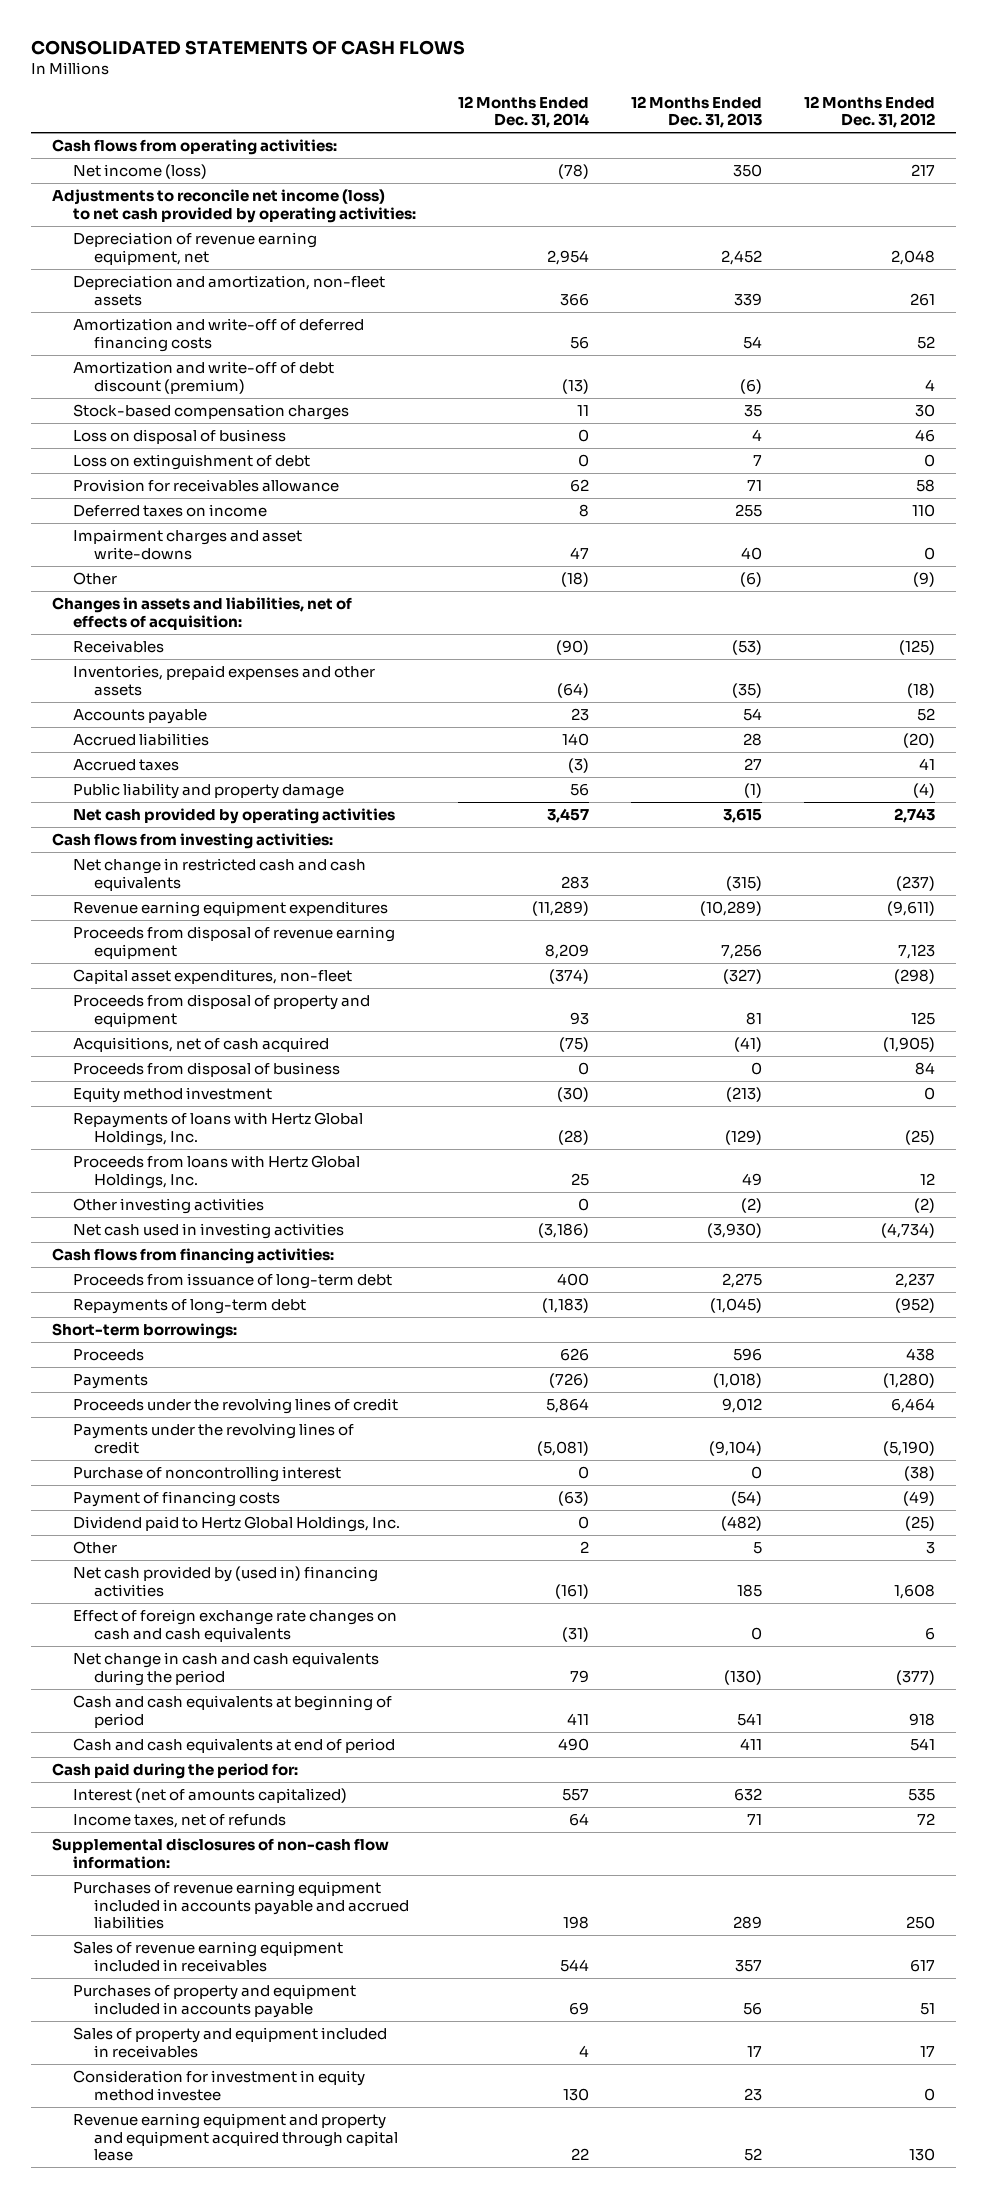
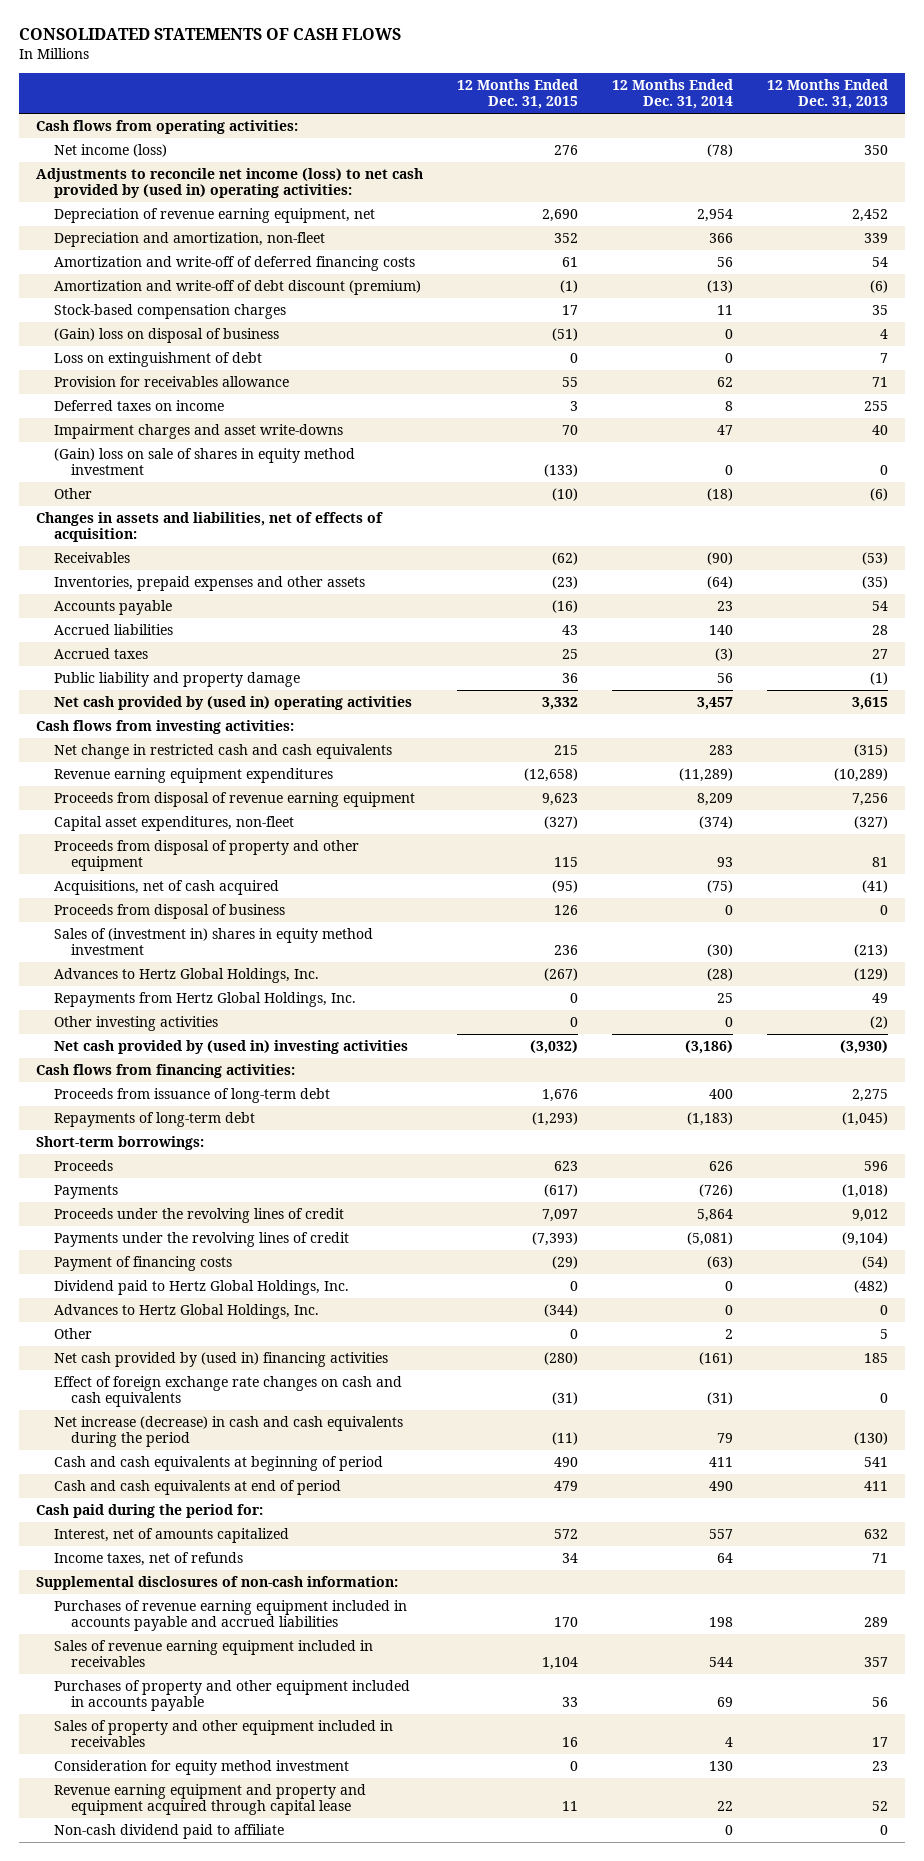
[803,95,935,129] 12 Months Ended Dec. 31, 2012 -> none
none -> [456,78,578,110] 12 Months Ended Dec. 31, 2015
[51,189,416,223] Adjustments to reconcile net income (loss) to net cash provided by operating activities: -> [35,167,423,199] Adjustments to reconcile net income (loss) to net cash provided by (used in) operating activities:
[72,275,385,306] Depreciation and amortization, non-fleet assets -> [53,231,325,247] Depreciation and amortization, non-fleet
[72,429,286,445] Loss on disposal of business -> [53,327,279,343] (Gain) loss on disposal of business
none -> [53,447,355,476] (Gain) loss on sale of shares in equity method investment
[72,808,395,825] Net cash provided by operating activities -> [53,695,412,710] Net cash provided by (used in) operating activities
[72,994,370,1027] Proceeds from disposal of property and equipment -> [53,839,359,872] Proceeds from disposal of property and other equipment
[72,1087,272,1104] Equity method investment -> [53,927,373,956] Sales of (investment in) shares in equity method investment
[72,1112,363,1146] Repayments of loans with Hertz Global Holdings, Inc. -> [53,967,319,983] Advances to Hertz Global Holdings, Inc.
[72,1155,360,1189] Proceeds from loans with Hertz Global Holdings, Inc. -> [53,991,356,1007] Repayments from Hertz Global Holdings, Inc.
[72,1223,344,1240] Net cash used in investing activities -> [53,1039,408,1054] Net cash provided by (used in) investing activities
[72,1466,341,1483] Purchase of noncontrolling interest -> none
none -> [53,1303,319,1319] Advances to Hertz Global Holdings, Inc.
[72,1652,379,1686] Net change in cash and cash equivalents during the period -> [53,1415,403,1448] Net increase (decrease) in cash and cash equivalents during the period
[72,1788,347,1804] Interest (net of amounts capitalized) -> [53,1527,289,1543] Interest, net of amounts capitalized
[51,1838,389,1869] Supplemental disclosures of non-cash flow information: -> [35,1575,398,1590] Supplemental disclosures of non-cash information:
[72,1984,356,2018] Purchases of property and equipment included in accounts payable -> [53,1679,410,1712] Purchases of property and other equipment included in accounts payable
[72,2027,387,2058] Sales of property and equipment included in receivables -> [53,1719,393,1748] Sales of property and other equipment included in receivables
[72,2070,365,2101] Consideration for investment in equity method investee -> [53,1759,349,1775] Consideration for equity method investment
none -> [53,1823,284,1839] Non-cash dividend paid to affiliate

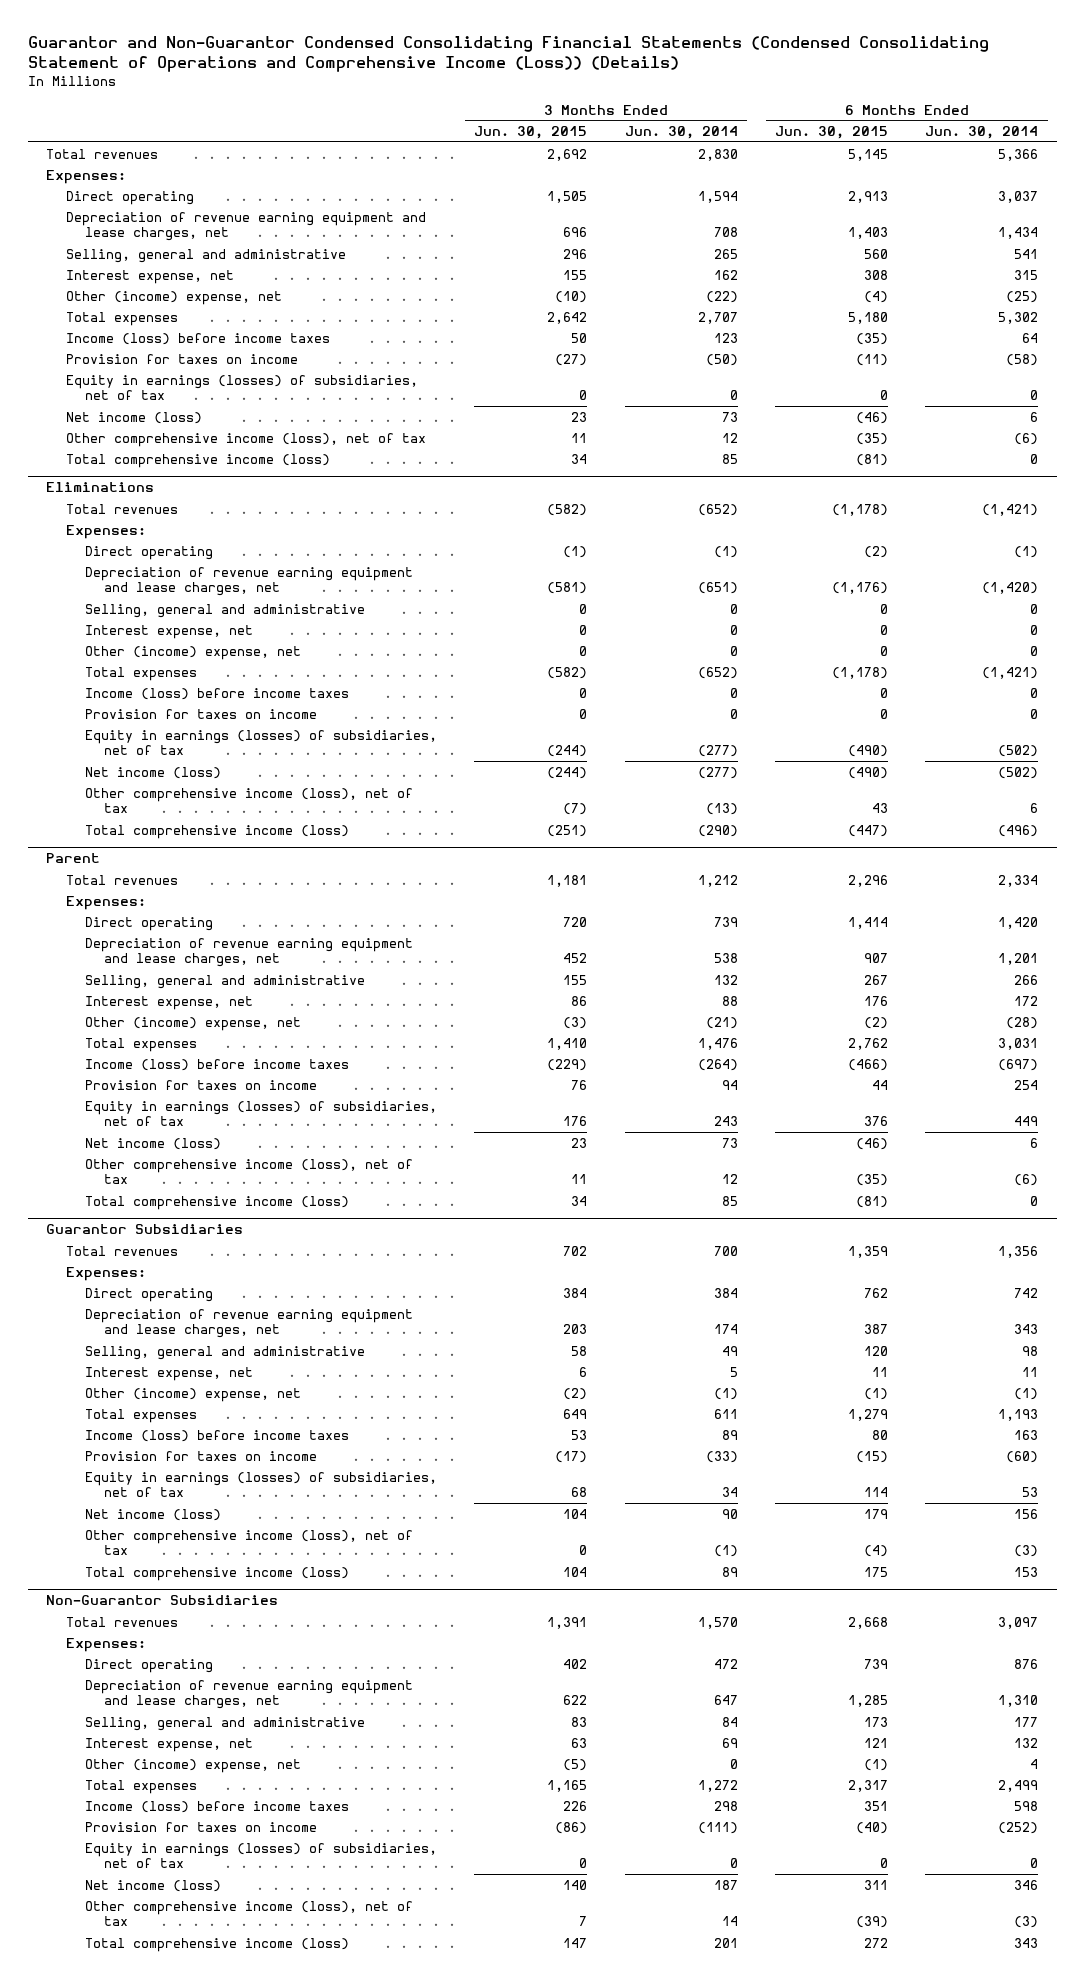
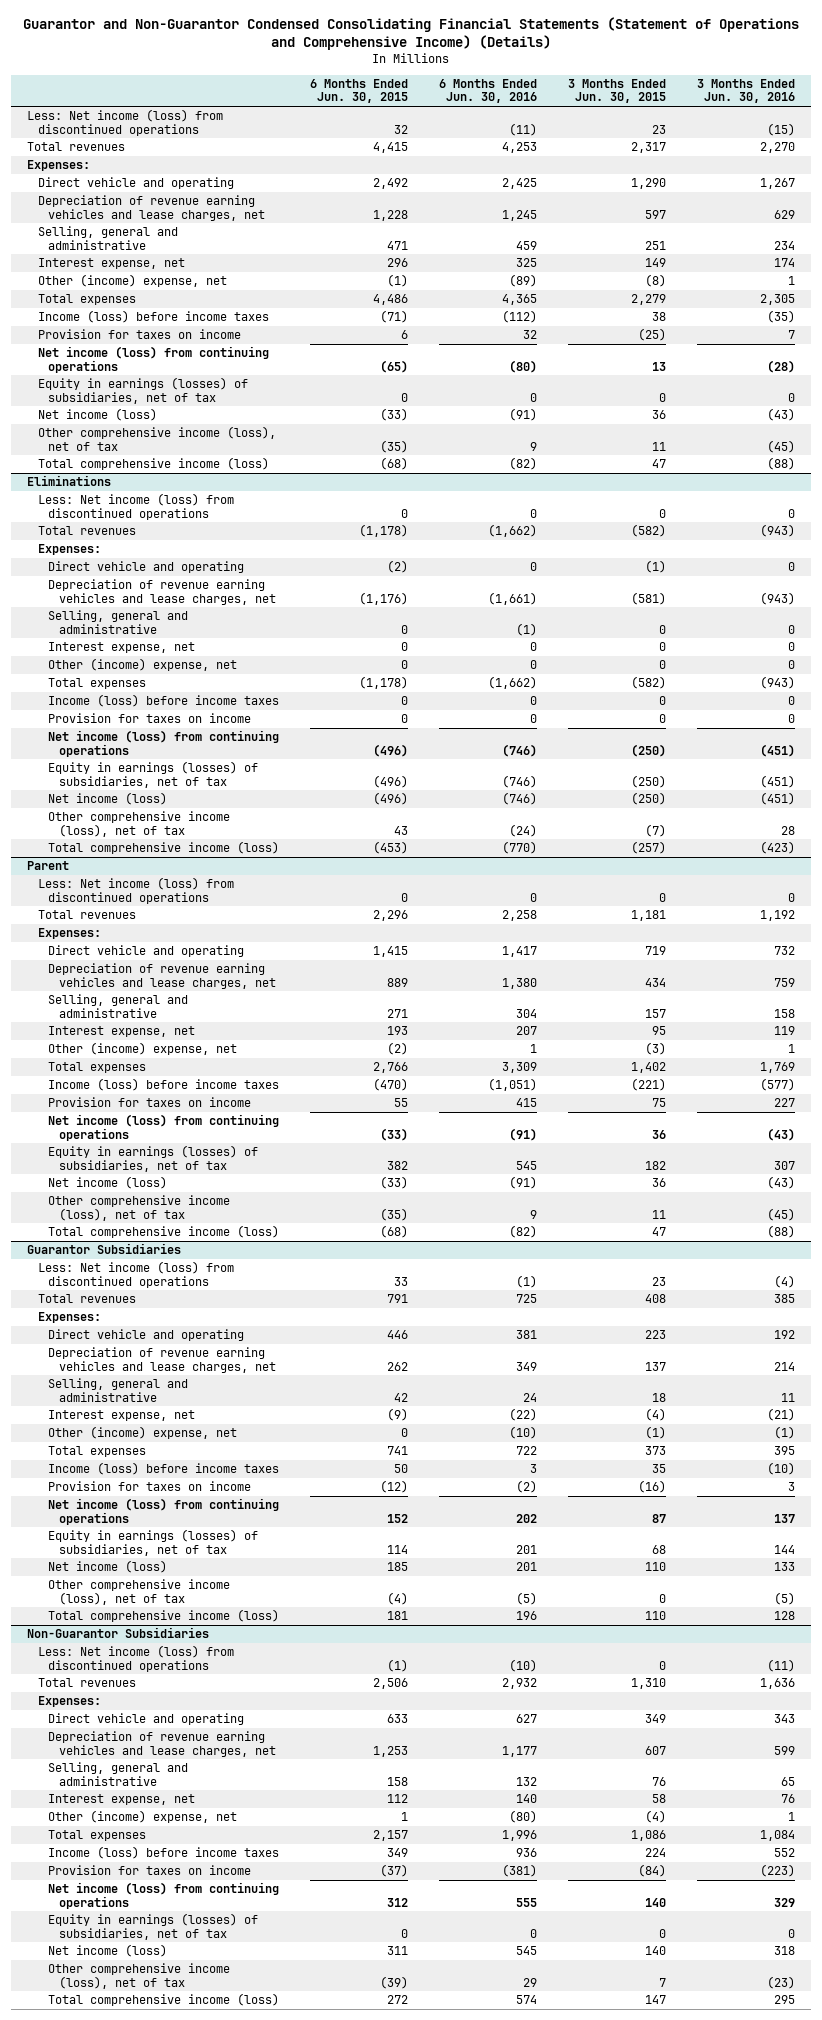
[27,35,989,73] Guarantor and Non-Guarantor Condensed Consolidating Financial Statements (Condensed Consolidating Statement of Operations and Comprehensive Income (Loss)) (Details) -> [23,17,800,51] Guarantor and Non-Guarantor Condensed Consolidating Financial Statements (Statement of Operations and Comprehensive Income) (Details)
[624,126,738,140] Jun. 30, 2014 -> none
[925,126,1039,140] Jun. 30, 2014 -> none
none -> [439,78,538,104] 6 Months Ended Jun. 30, 2016
none -> [697,78,796,104] 3 Months Ended Jun. 30, 2016
none -> [26,109,223,136] Less: Net income (loss) from discontinued operations
[547,148,588,161] 2,692 -> [631,142,667,154] 2,317
[847,148,888,161] 5,145 -> [373,142,409,154] 4,415
[65,190,194,205] Direct operating -> [37,177,234,190] Direct vehicle and operating
[547,190,588,203] 1,505 -> [631,178,667,190] 1,290
[847,190,888,203] 2,913 -> [373,178,409,190] 2,492
[65,211,426,242] Depreciation of revenue earning equipment and lease charges, net -> [37,195,266,221] Depreciation of revenue earning vehicles and lease charges, net
[563,227,588,238] 696 -> [645,209,667,219] 597
[847,227,888,240] 1,403 -> [373,209,409,221] 1,228
[563,248,588,259] 296 -> [645,240,667,250] 251
[863,248,888,259] 560 -> [387,240,409,250] 471
[563,269,588,280] 155 -> [645,258,667,268] 149
[863,269,888,280] 308 -> [387,258,409,268] 296
[555,290,588,303] (10) -> [645,274,667,288] (8)
[863,290,888,303] (4) -> [387,274,409,288] (1)
[547,311,588,324] 2,642 -> [631,294,667,306] 2,279
[847,311,888,324] 5,180 -> [373,294,409,306] 4,486
[571,332,588,343] 50 -> [652,312,667,322] 38
[855,332,888,345] (35) -> [380,310,409,324] (71)
[555,353,588,366] (27) -> [638,328,667,342] (25)
[855,353,888,366] (11) -> [401,330,409,340] 6
none -> [37,346,269,373] Net income (loss) from continuing operations
[571,411,588,422] 23 -> [652,410,667,420] 36
[855,411,888,424] (46) -> [380,408,409,422] (33)
[571,453,588,464] 34 -> [652,459,667,469] 47
[855,453,888,466] (81) -> [380,457,409,471] (68)
none -> [37,493,234,520] Less: Net income (loss) from discontinued operations
[84,545,213,560] Direct operating -> [48,561,245,574] Direct vehicle and operating
[84,566,413,597] Depreciation of revenue earning equipment and lease charges, net -> [48,579,276,605] Depreciation of revenue earning vehicles and lease charges, net
none -> [48,730,280,757] Net income (loss) from continuing operations
[547,745,588,758] (244) -> [631,774,667,788] (250)
[847,745,888,758] (490) -> [373,774,409,788] (496)
[547,766,588,779] (244) -> [631,792,667,806] (250)
[847,766,888,779] (490) -> [373,792,409,806] (496)
[547,824,588,837] (251) -> [631,841,667,855] (257)
[847,824,888,837] (447) -> [373,841,409,855] (453)
none -> [37,877,234,904] Less: Net income (loss) from discontinued operations
[84,916,213,931] Direct operating -> [48,945,245,958] Direct vehicle and operating
[563,916,588,927] 720 -> [645,946,667,956] 719
[847,916,888,929] 1,414 -> [373,946,409,958] 1,415
[84,937,413,968] Depreciation of revenue earning equipment and lease charges, net -> [48,963,276,989] Depreciation of revenue earning vehicles and lease charges, net
[563,953,588,964] 452 -> [645,977,667,987] 434
[863,953,888,964] 907 -> [387,977,409,987] 889
[563,974,588,985] 155 -> [645,1008,667,1018] 157
[863,974,888,985] 267 -> [387,1008,409,1018] 271
[571,995,588,1006] 86 -> [652,1026,667,1036] 95
[863,995,888,1006] 176 -> [387,1026,409,1036] 193
[547,1037,588,1050] 1,410 -> [631,1062,667,1074] 1,402
[847,1037,888,1050] 2,762 -> [373,1062,409,1074] 2,766
[547,1058,588,1071] (229) -> [631,1078,667,1092] (221)
[847,1058,888,1071] (466) -> [373,1078,409,1092] (470)
[571,1079,588,1090] 76 -> [652,1098,667,1108] 75
[871,1079,888,1090] 44 -> [394,1098,409,1108] 55
none -> [48,1114,280,1141] Net income (loss) from continuing operations
[563,1116,588,1127] 176 -> [645,1160,667,1170] 182
[863,1116,888,1127] 376 -> [387,1160,409,1170] 382
[571,1137,588,1148] 23 -> [652,1178,667,1188] 36
[855,1137,888,1150] (46) -> [380,1176,409,1190] (33)
[571,1195,588,1206] 34 -> [652,1227,667,1237] 47
[855,1195,888,1208] (81) -> [380,1225,409,1239] (68)
none -> [37,1261,234,1288] Less: Net income (loss) from discontinued operations
[563,1245,588,1256] 702 -> [645,1294,667,1304] 408
[847,1245,888,1258] 1,359 -> [387,1294,409,1304] 791
[84,1287,213,1302] Direct operating -> [48,1329,245,1342] Direct vehicle and operating
[563,1287,588,1298] 384 -> [645,1330,667,1340] 223
[863,1287,888,1298] 762 -> [387,1330,409,1340] 446
[84,1308,413,1339] Depreciation of revenue earning equipment and lease charges, net -> [48,1347,276,1373] Depreciation of revenue earning vehicles and lease charges, net
[563,1324,588,1335] 203 -> [645,1361,667,1371] 137
[863,1324,888,1335] 387 -> [387,1361,409,1371] 262
[571,1345,588,1356] 58 -> [652,1392,667,1402] 18
[863,1345,888,1356] 120 -> [394,1392,409,1402] 42
[579,1366,588,1377] 6 -> [645,1408,667,1422] (4)
[871,1366,888,1377] 11 -> [387,1408,409,1422] (9)
[563,1387,588,1400] (2) -> [645,1426,667,1440] (1)
[863,1387,888,1400] (1) -> [401,1428,409,1438] 0
[563,1408,588,1419] 649 -> [645,1446,667,1456] 373
[847,1408,888,1421] 1,279 -> [387,1446,409,1456] 741
[571,1429,588,1440] 53 -> [652,1464,667,1474] 35
[871,1429,888,1440] 80 -> [394,1464,409,1474] 50
[555,1450,588,1463] (17) -> [638,1480,667,1494] (16)
[855,1450,888,1463] (15) -> [380,1480,409,1494] (12)
none -> [48,1498,280,1525] Net income (loss) from continuing operations
[563,1508,588,1519] 104 -> [645,1562,667,1572] 110
[863,1508,888,1519] 179 -> [387,1562,409,1572] 185
[563,1566,588,1577] 104 -> [645,1611,667,1621] 110
[863,1566,888,1577] 175 -> [387,1611,409,1621] 181
none -> [37,1645,234,1672] Less: Net income (loss) from discontinued operations
[547,1616,588,1629] 1,391 -> [631,1678,667,1690] 1,310
[847,1616,888,1629] 2,668 -> [373,1678,409,1690] 2,506
[84,1658,213,1673] Direct operating -> [48,1713,245,1726] Direct vehicle and operating
[563,1658,588,1669] 402 -> [645,1714,667,1724] 349
[863,1658,888,1669] 739 -> [387,1714,409,1724] 633
[84,1679,413,1710] Depreciation of revenue earning equipment and lease charges, net -> [48,1731,276,1757] Depreciation of revenue earning vehicles and lease charges, net
[563,1695,588,1706] 622 -> [645,1745,667,1755] 607
[847,1695,888,1708] 1,285 -> [373,1745,409,1757] 1,253
[571,1716,588,1727] 83 -> [652,1776,667,1786] 76
[863,1716,888,1727] 173 -> [387,1776,409,1786] 158
[571,1737,588,1748] 63 -> [652,1794,667,1804] 58
[863,1737,888,1748] 121 -> [387,1794,409,1804] 112
[563,1758,588,1771] (5) -> [645,1810,667,1824] (4)
[863,1758,888,1771] (1) -> [401,1812,409,1822] 1
[547,1779,588,1792] 1,165 -> [631,1830,667,1842] 1,086
[847,1779,888,1792] 2,317 -> [373,1830,409,1842] 2,157
[563,1800,588,1811] 226 -> [645,1848,667,1858] 224
[863,1800,888,1811] 351 -> [387,1848,409,1858] 349
[555,1821,588,1834] (86) -> [638,1864,667,1878] (84)
[855,1821,888,1834] (40) -> [380,1864,409,1878] (37)
none -> [48,1882,280,1909] Net income (loss) from continuing operations

